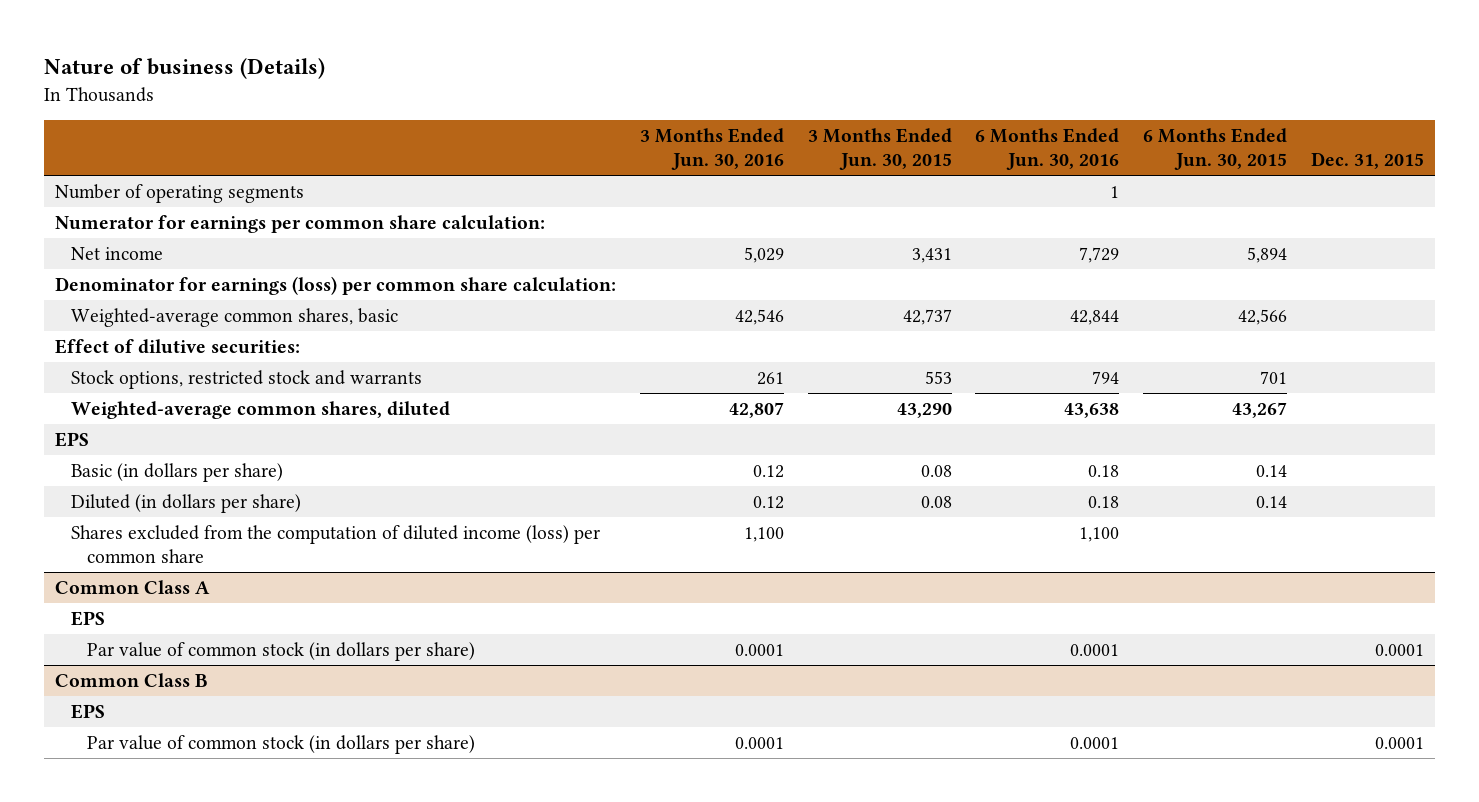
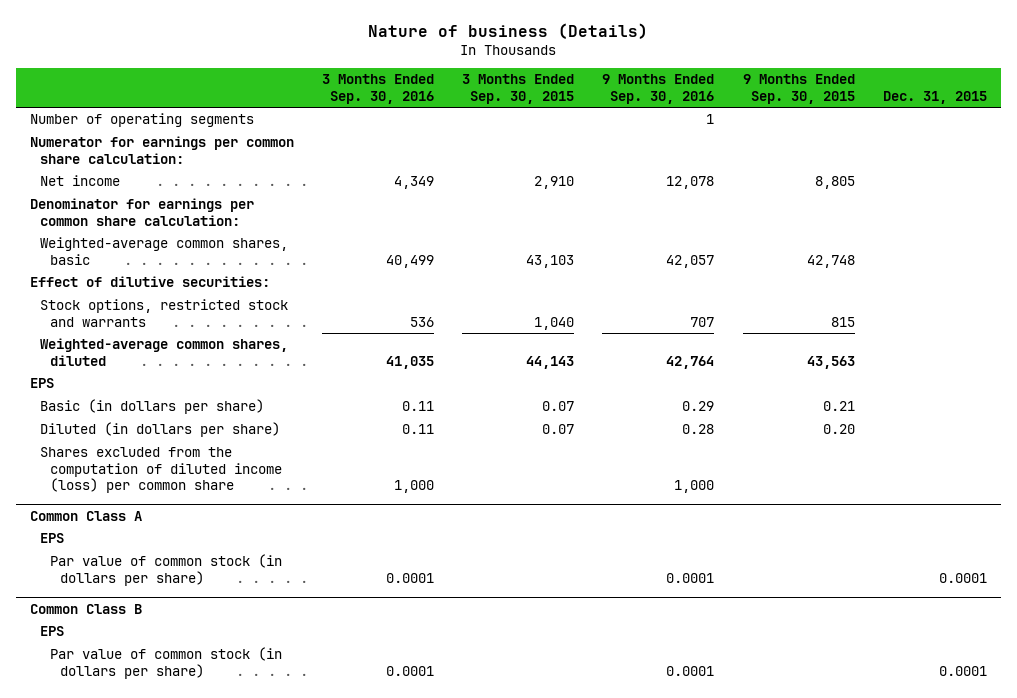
[640,128,785,171] 3 Months Ended Jun. 30, 2016 -> none
[807,128,952,171] 3 Months Ended Jun. 30, 2015 -> none
[975,128,1120,171] 6 Months Ended Jun. 30, 2016 -> none
[1142,128,1287,171] 6 Months Ended Jun. 30, 2015 -> none
none -> [322,74,435,104] 3 Months Ended Sep. 30, 2016
none -> [462,74,575,104] 3 Months Ended Sep. 30, 2015
none -> [602,74,715,104] 9 Months Ended Sep. 30, 2016
none -> [742,74,855,104] 9 Months Ended Sep. 30, 2015
[55,275,617,295] Denominator for earnings (loss) per common share calculation: -> [29,198,254,226] Denominator for earnings per common share calculation:

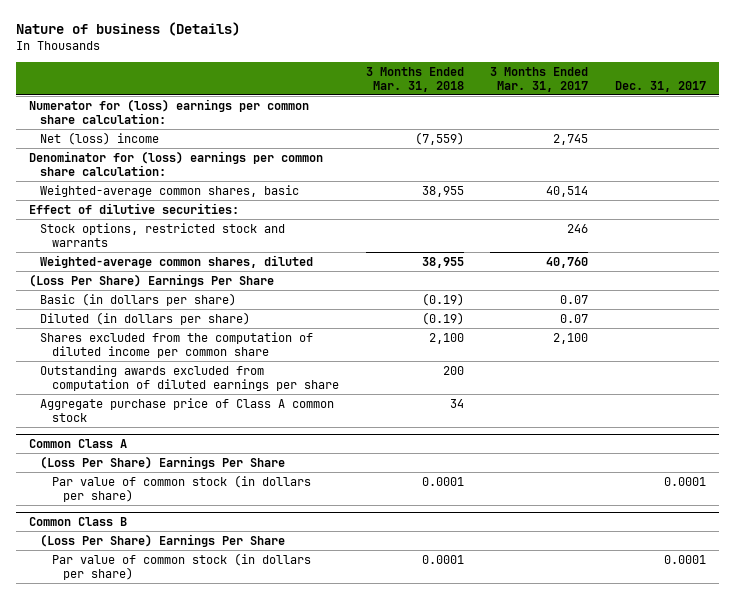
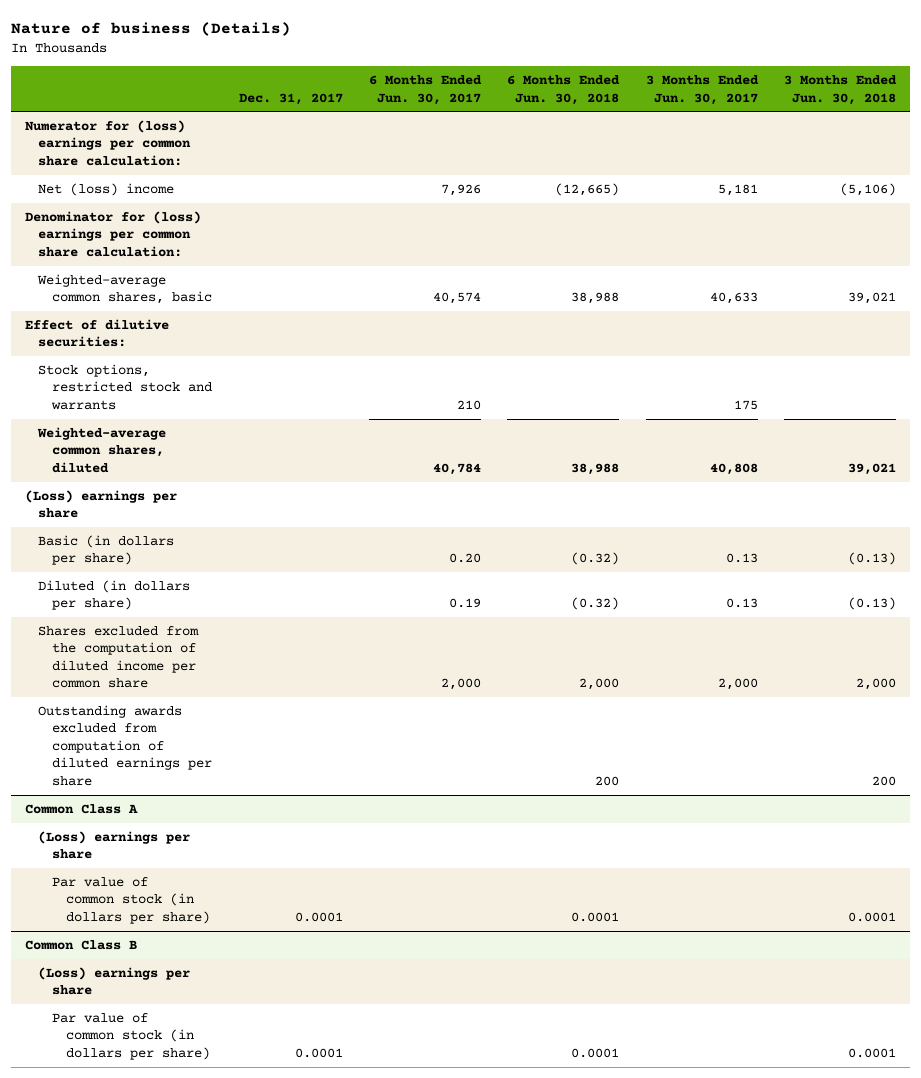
[365,66,464,92] 3 Months Ended Mar. 31, 2018 -> none
[490,66,589,92] 3 Months Ended Mar. 31, 2017 -> none
none -> [369,75,483,105] 6 Months Ended Jun. 30, 2017
none -> [507,75,621,105] 6 Months Ended Jun. 30, 2018
none -> [645,75,759,105] 3 Months Ended Jun. 30, 2017
none -> [784,75,898,105] 3 Months Ended Jun. 30, 2018
[28,273,274,287] (Loss Per Share) Earnings Per Share -> [24,489,177,519] (Loss) earnings per share
[40,397,335,422] Aggregate purchase price of Class A common stock -> none
[40,455,286,469] (Loss Per Share) Earnings Per Share -> [38,830,191,860] (Loss) earnings per share
[40,533,286,547] (Loss Per Share) Earnings Per Share -> [38,966,191,996] (Loss) earnings per share

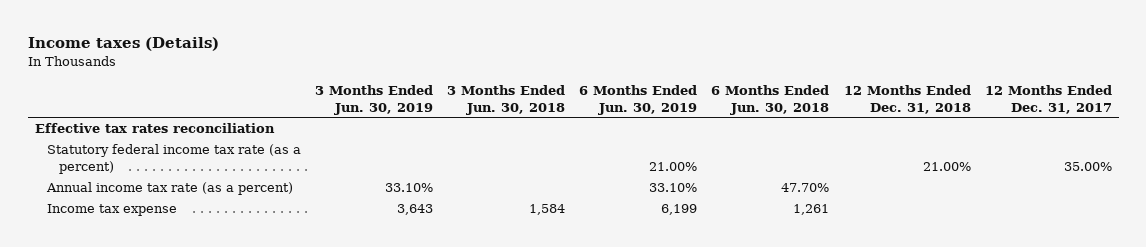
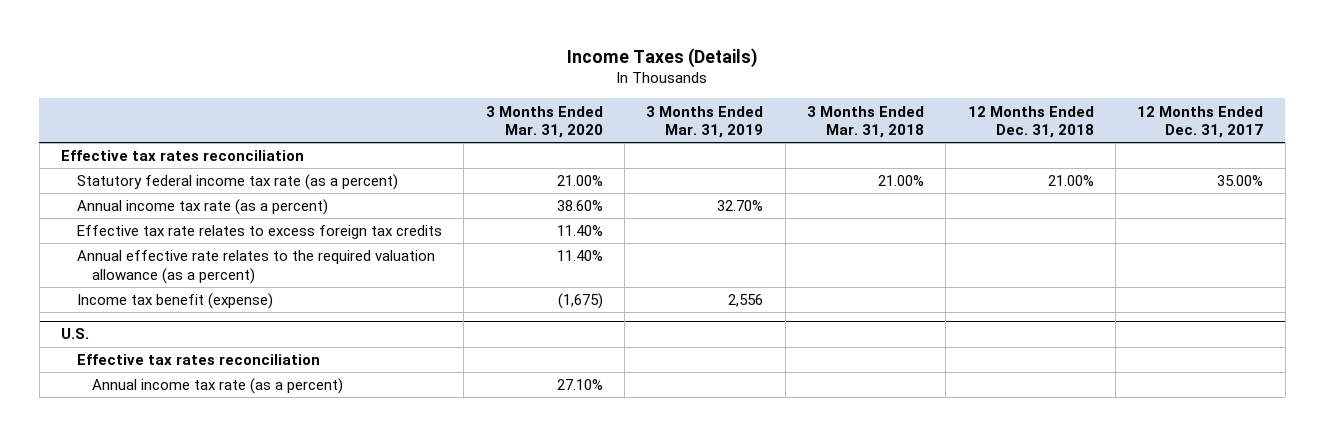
[27,37,219,52] Income taxes (Details) -> [567,47,758,68] Income Taxes (Details)
[314,84,433,115] 3 Months Ended Jun. 30, 2019 -> none
[447,84,566,115] 3 Months Ended Jun. 30, 2018 -> none
[579,84,698,115] 6 Months Ended Jun. 30, 2019 -> none
[711,84,830,115] 6 Months Ended Jun. 30, 2018 -> none
none -> [485,105,603,139] 3 Months Ended Mar. 31, 2020
none -> [646,105,764,139] 3 Months Ended Mar. 31, 2019
none -> [807,105,925,139] 3 Months Ended Mar. 31, 2018
none -> [76,225,442,240] Effective tax rate relates to excess foreign tax credits
none -> [76,250,435,284] Annual effective rate relates to the required valuation allowance (as a percent)
[46,204,177,217] Income tax expense -> [76,293,273,310] Income tax benefit (expense)
none -> [61,328,90,340] U.S.
none -> [76,354,320,366] Effective tax rates reconciliation
none -> [92,378,344,395] Annual income tax rate (as a percent)

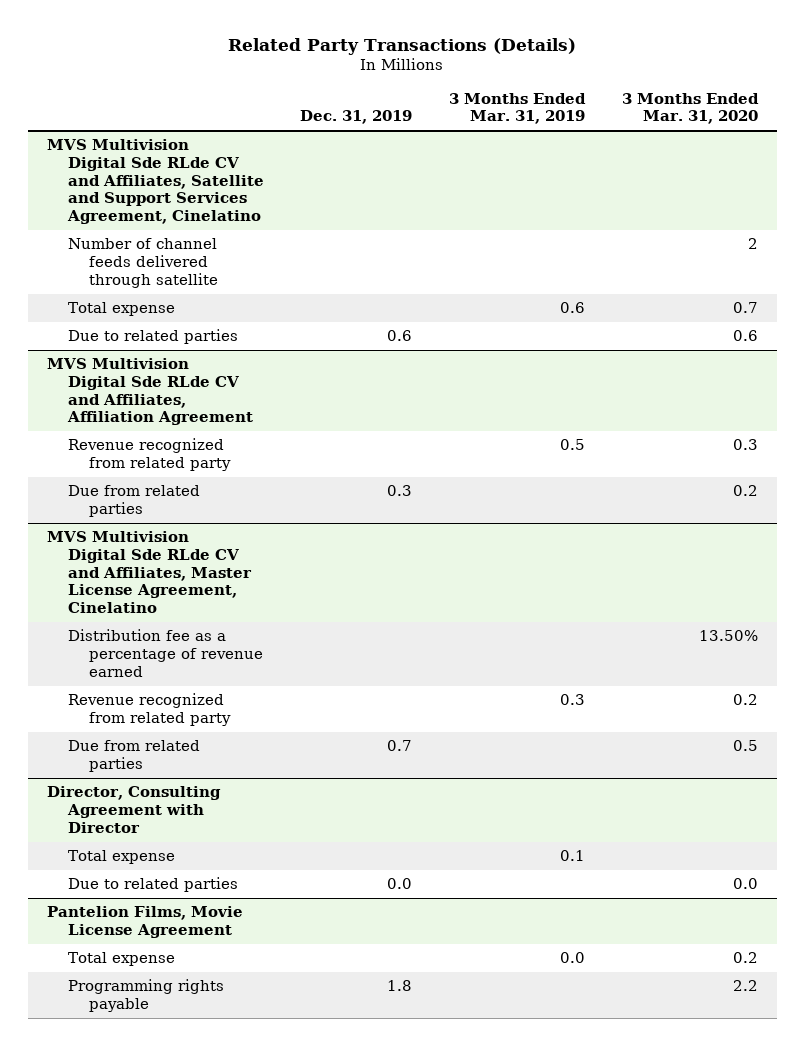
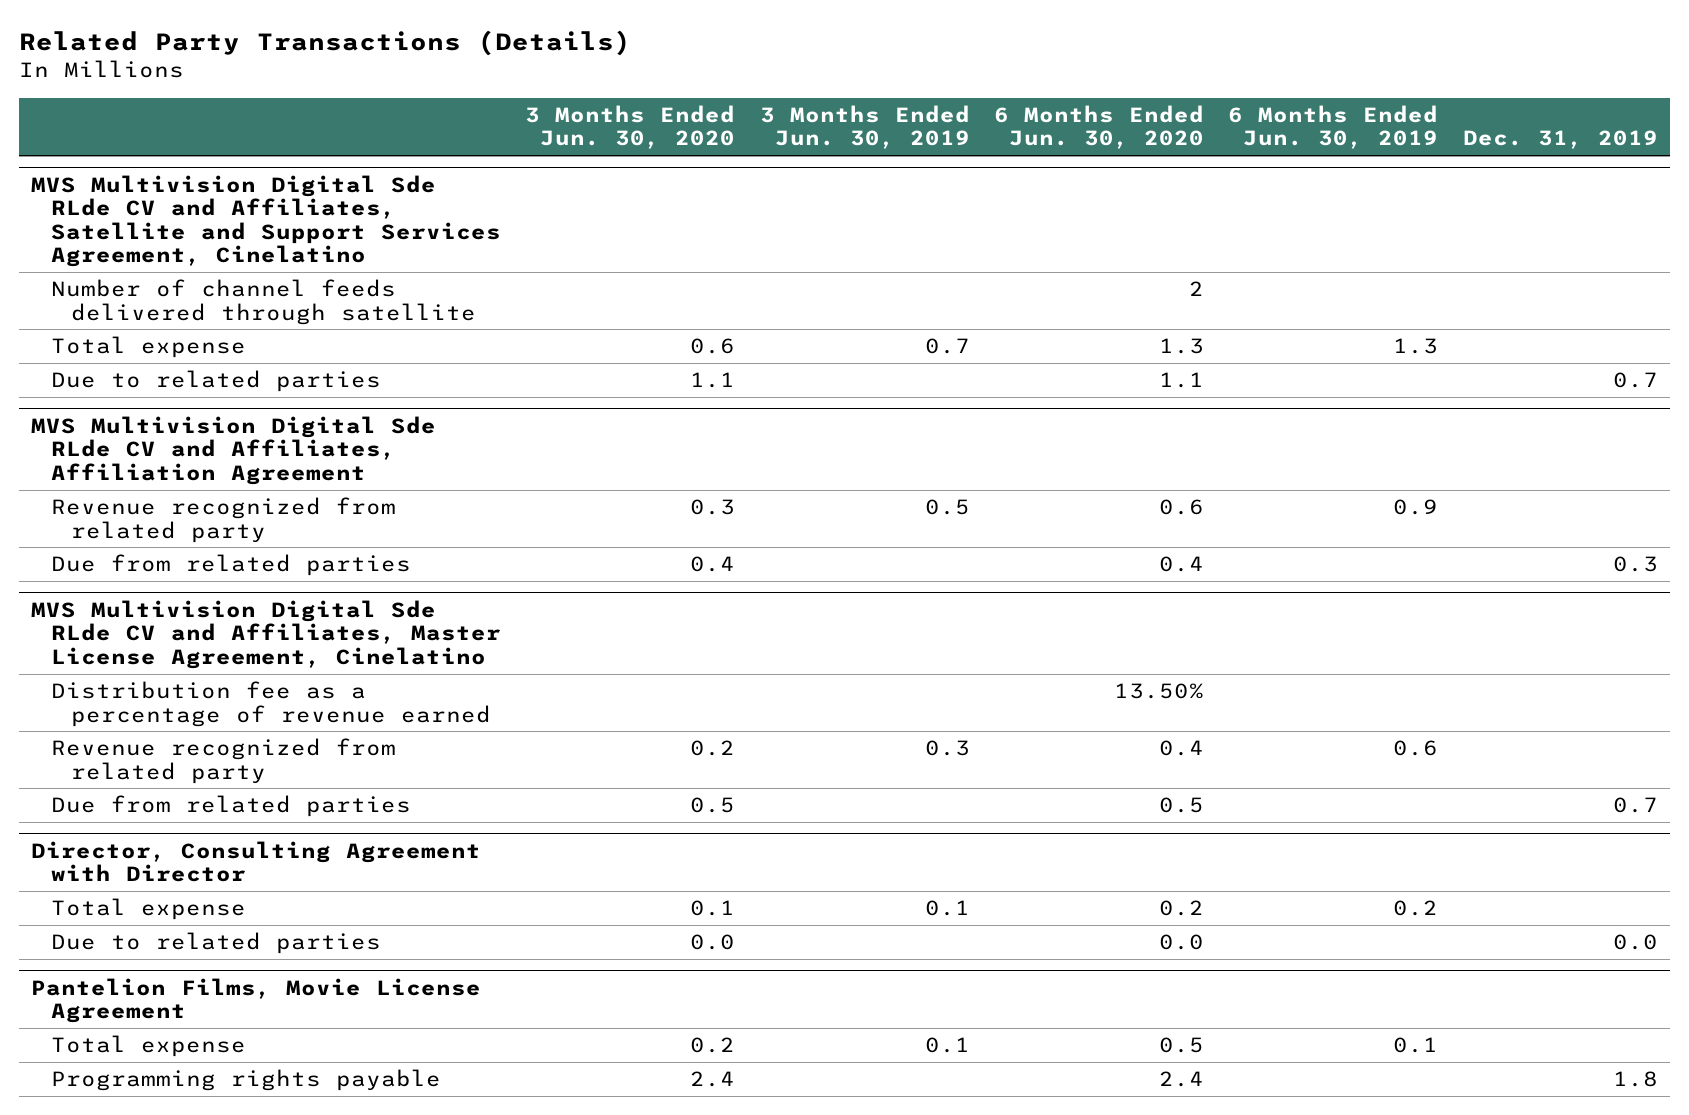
[449,92,587,125] 3 Months Ended Mar. 31, 2019 -> none
[622,92,760,125] 3 Months Ended Mar. 31, 2020 -> none
none -> [525,104,736,150] 3 Months Ended Jun. 30, 2020
none -> [759,104,970,150] 3 Months Ended Jun. 30, 2019
none -> [994,104,1205,150] 6 Months Ended Jun. 30, 2020
none -> [1228,104,1439,150] 6 Months Ended Jun. 30, 2019
[387,330,413,342] 0.6 -> [1612,372,1658,389] 0.7

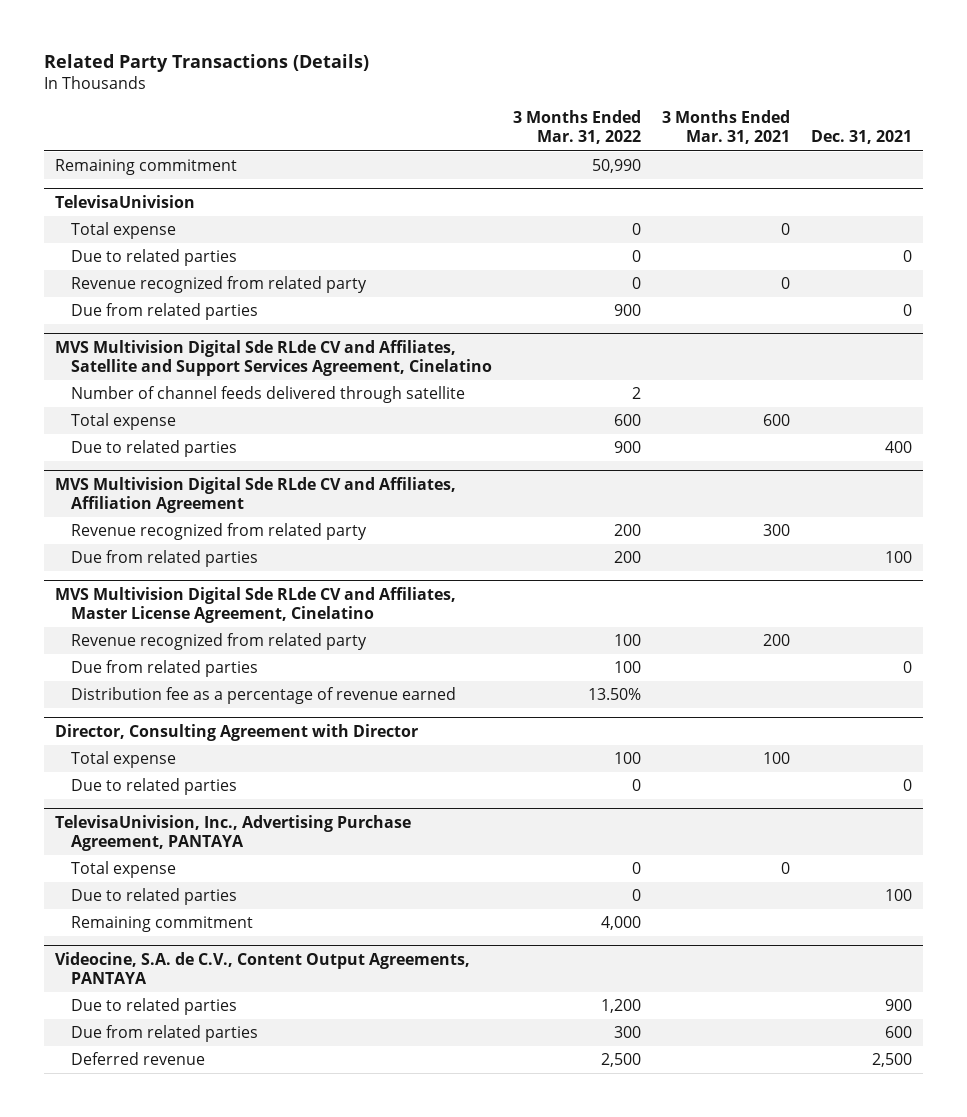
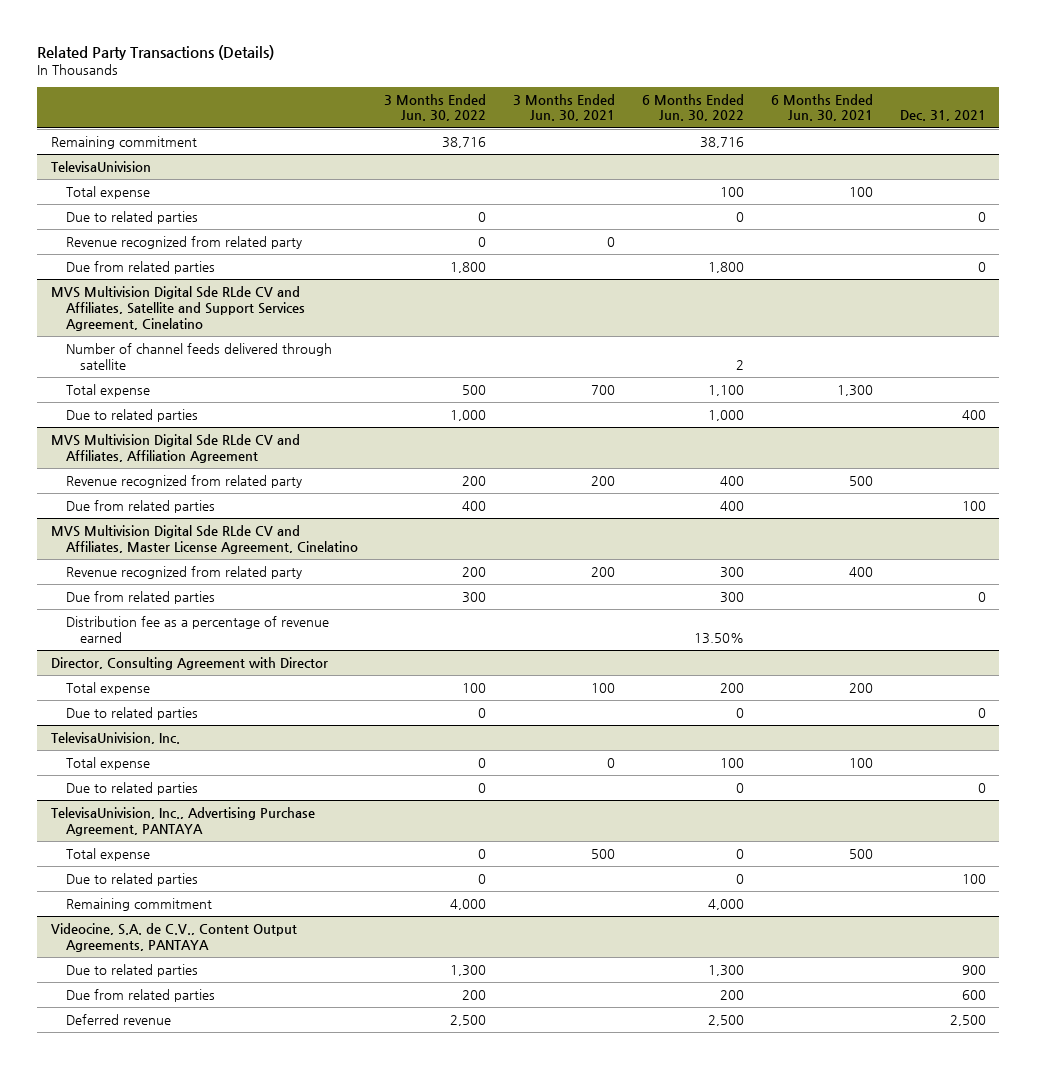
[513,110,642,145] 3 Months Ended Mar. 31, 2022 -> none
[662,110,791,145] 3 Months Ended Mar. 31, 2021 -> none
none -> [384,93,487,122] 3 Months Ended Jun. 30, 2022
none -> [513,93,616,122] 3 Months Ended Jun. 30, 2021
none -> [642,93,745,122] 6 Months Ended Jun. 30, 2022
none -> [771,93,874,122] 6 Months Ended Jun. 30, 2021
none -> [50,731,180,744] TelevisaUnivision, Inc.
none -> [65,756,150,770] Total expense
none -> [65,781,198,795] Due to related parties

